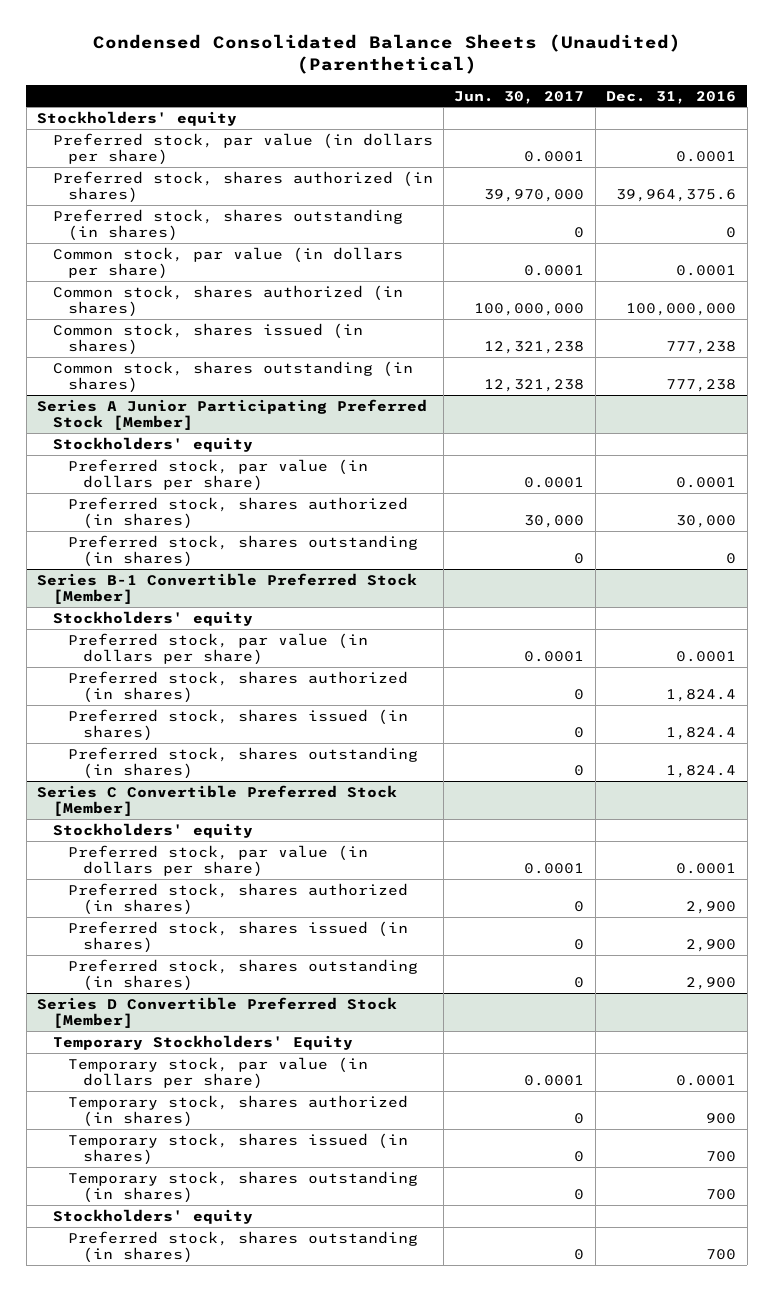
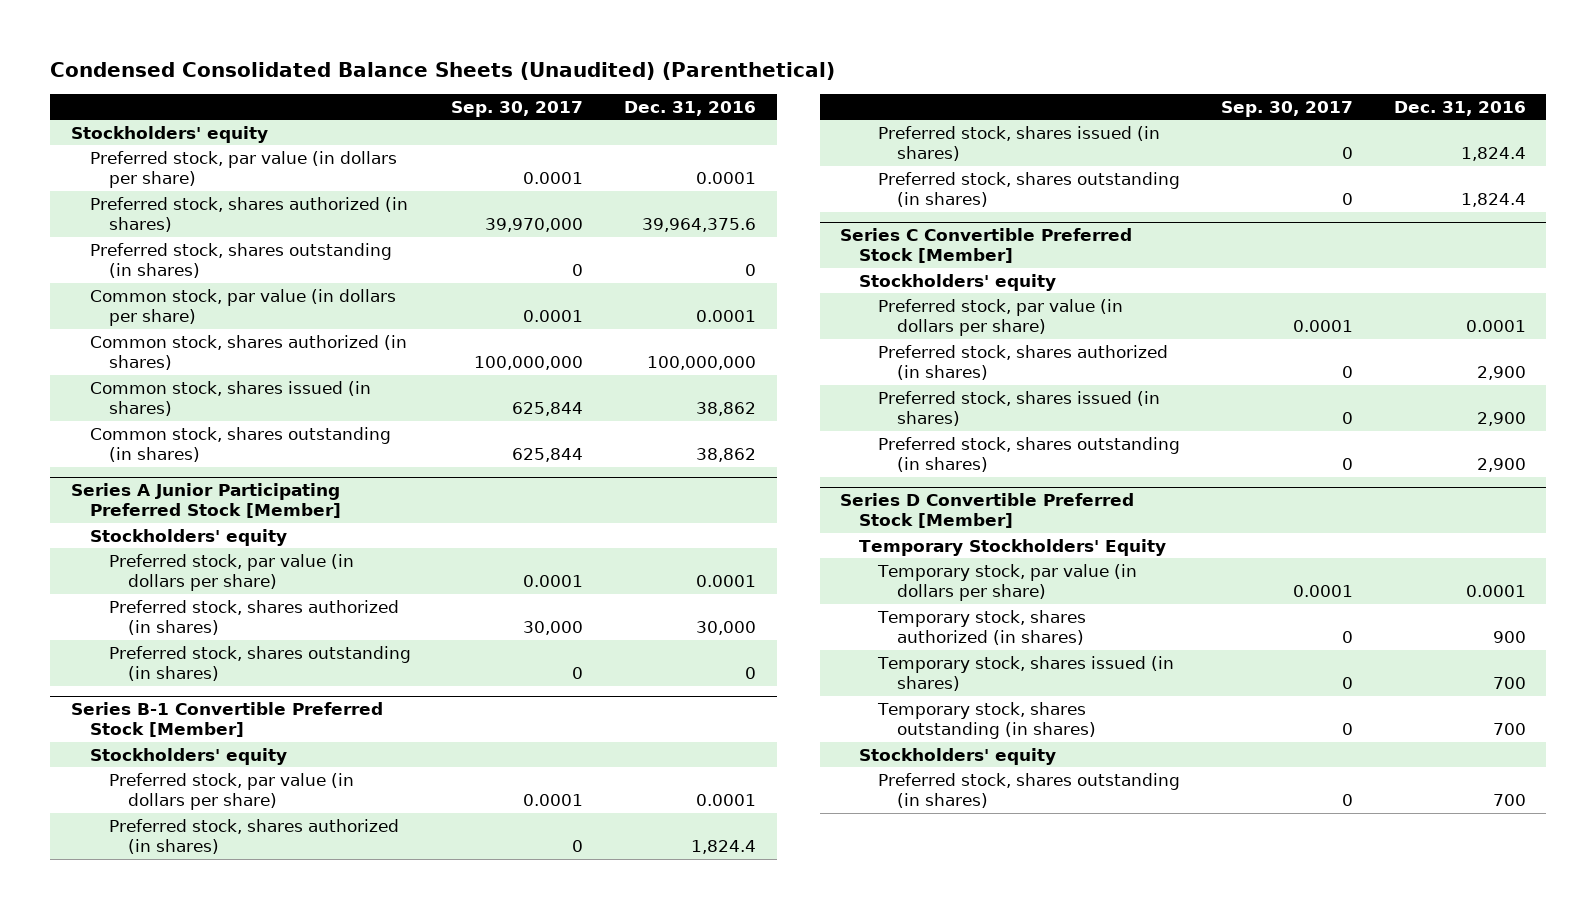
[454,90,585,104] Jun. 30, 2017 -> none
none -> [451,100,584,117] Sep. 30, 2017
[666,341,737,355] 777,238 -> [696,402,757,417] 38,862
[666,379,737,393] 777,238 -> [696,448,757,463] 38,862

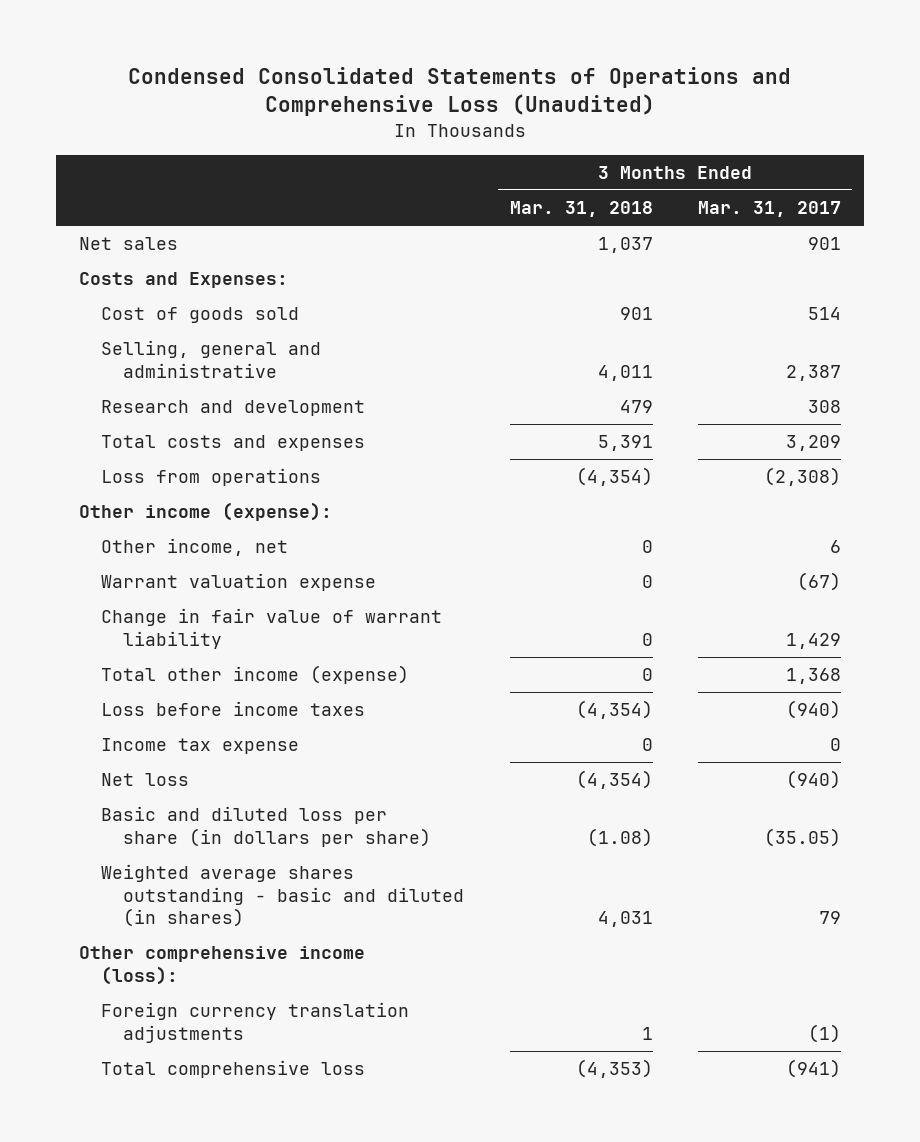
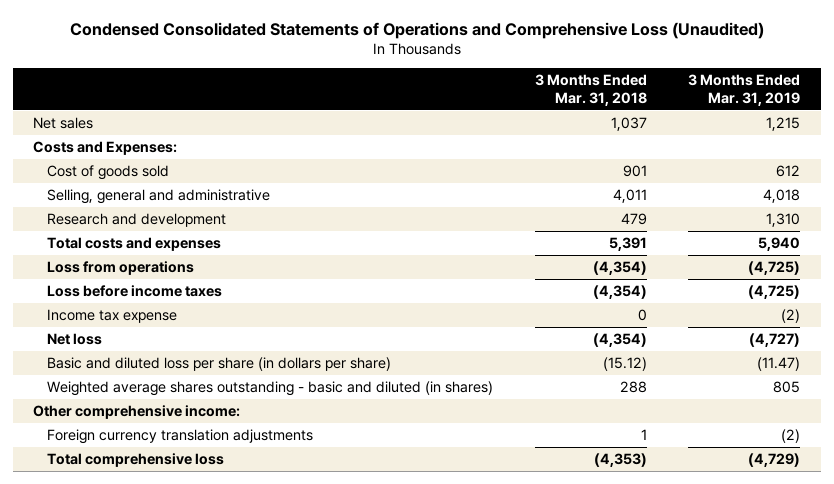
[698,201,842,218] Mar. 31, 2017 -> none
none -> [688,74,801,107] 3 Months Ended Mar. 31, 2019
[78,502,332,522] Other income (expense): -> none
[100,538,288,557] Other income, net -> none
[100,573,376,592] Warrant valuation expense -> none
[100,608,442,649] Change in fair value of warrant liability -> none
[100,665,409,685] Total other income (expense) -> none
[586,827,653,847] (1.08) -> [602,356,647,371] (15.12)
[597,911,653,928] 4,031 -> [619,380,647,393] 288
[78,946,365,985] Other comprehensive income (loss): -> [33,404,241,419] Other comprehensive income:

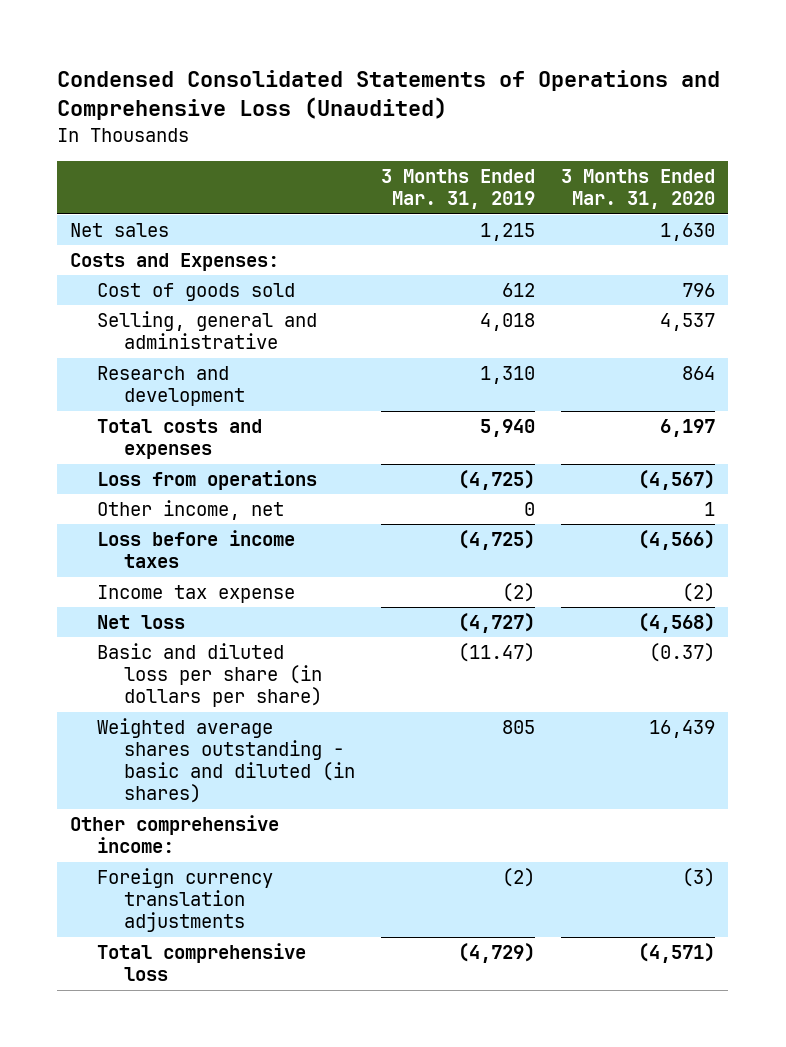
[534,74,647,107] 3 Months Ended Mar. 31, 2018 -> none
none -> [561,169,716,210] 3 Months Ended Mar. 31, 2020
none -> [97,500,285,521] Other income, net

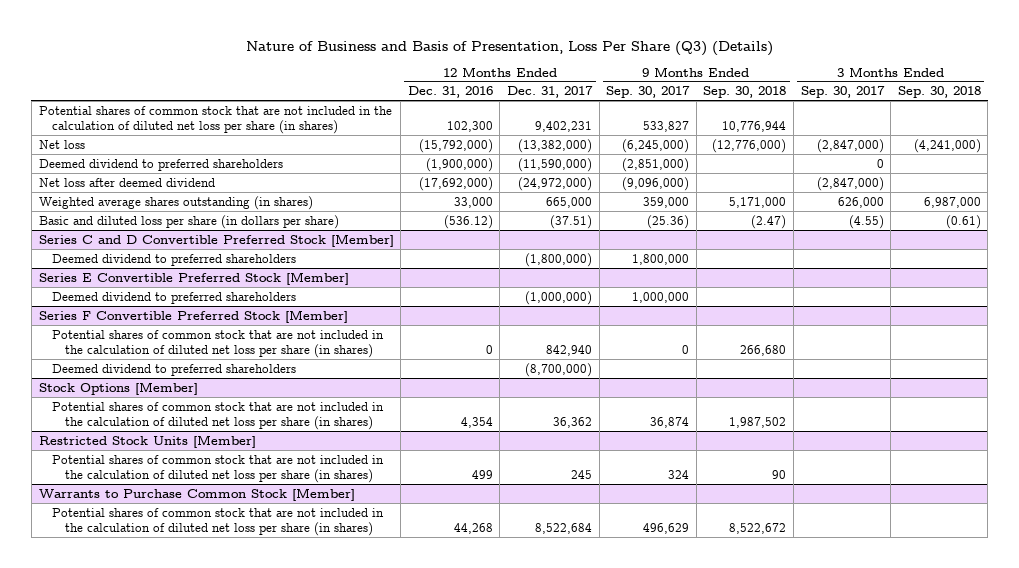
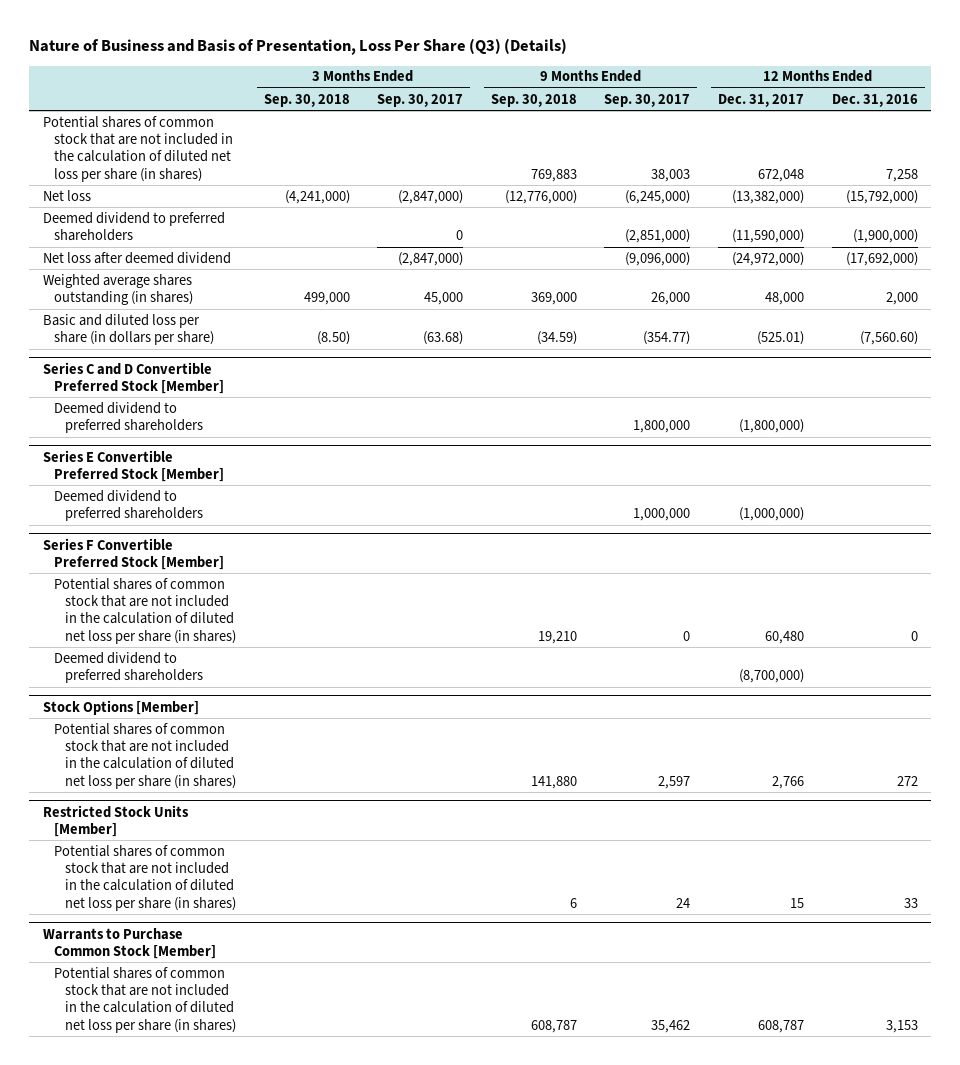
[446,121,493,133] 102,300 -> [885,168,918,182] 7,258
[534,121,592,133] 9,402,231 -> [758,168,805,182] 672,048
[643,121,690,133] 533,827 -> [651,168,691,182] 38,003
[722,121,787,133] 10,776,944 -> [530,168,577,182] 769,883
[453,196,493,208] 33,000 -> [885,292,918,306] 2,000
[545,196,592,208] 665,000 -> [765,292,805,306] 48,000
[643,196,690,208] 359,000 -> [651,292,691,306] 26,000
[729,196,787,208] 5,171,000 -> [530,292,577,306] 369,000
[837,196,884,208] 626,000 -> [424,292,464,306] 45,000
[923,196,981,208] 6,987,000 -> [303,292,350,306] 499,000
[443,214,493,229] (536.12) -> [859,331,918,346] (7,560.60)
[549,214,592,229] (37.51) -> [757,331,805,346] (525.01)
[647,214,690,229] (25.36) -> [643,331,691,346] (354.77)
[751,214,787,229] (2.47) -> [536,331,577,346] (34.59)
[848,214,884,229] (4.55) -> [423,331,464,346] (63.68)
[945,214,981,229] (0.61) -> [316,331,350,346] (8.50)
[545,345,592,357] 842,940 -> [765,630,805,644] 60,480
[740,345,787,357] 266,680 -> [537,630,577,644] 19,210
[460,417,493,429] 4,354 -> [896,775,918,786] 272
[552,417,592,429] 36,362 -> [772,775,805,789] 2,766
[650,417,690,429] 36,874 -> [658,775,691,789] 2,597
[729,417,787,429] 1,987,502 -> [530,775,577,789] 141,880
[471,470,493,480] 499 -> [903,897,918,908] 33
[570,470,592,480] 245 -> [790,897,805,908] 15
[668,470,690,480] 324 -> [676,897,691,908] 24
[772,470,787,480] 90 -> [569,897,577,908] 6
[453,523,493,535] 44,268 -> [885,1019,918,1033] 3,153
[534,523,592,535] 8,522,684 -> [758,1019,805,1033] 608,787
[643,523,690,535] 496,629 -> [651,1019,691,1033] 35,462
[729,523,787,535] 8,522,672 -> [530,1019,577,1033] 608,787

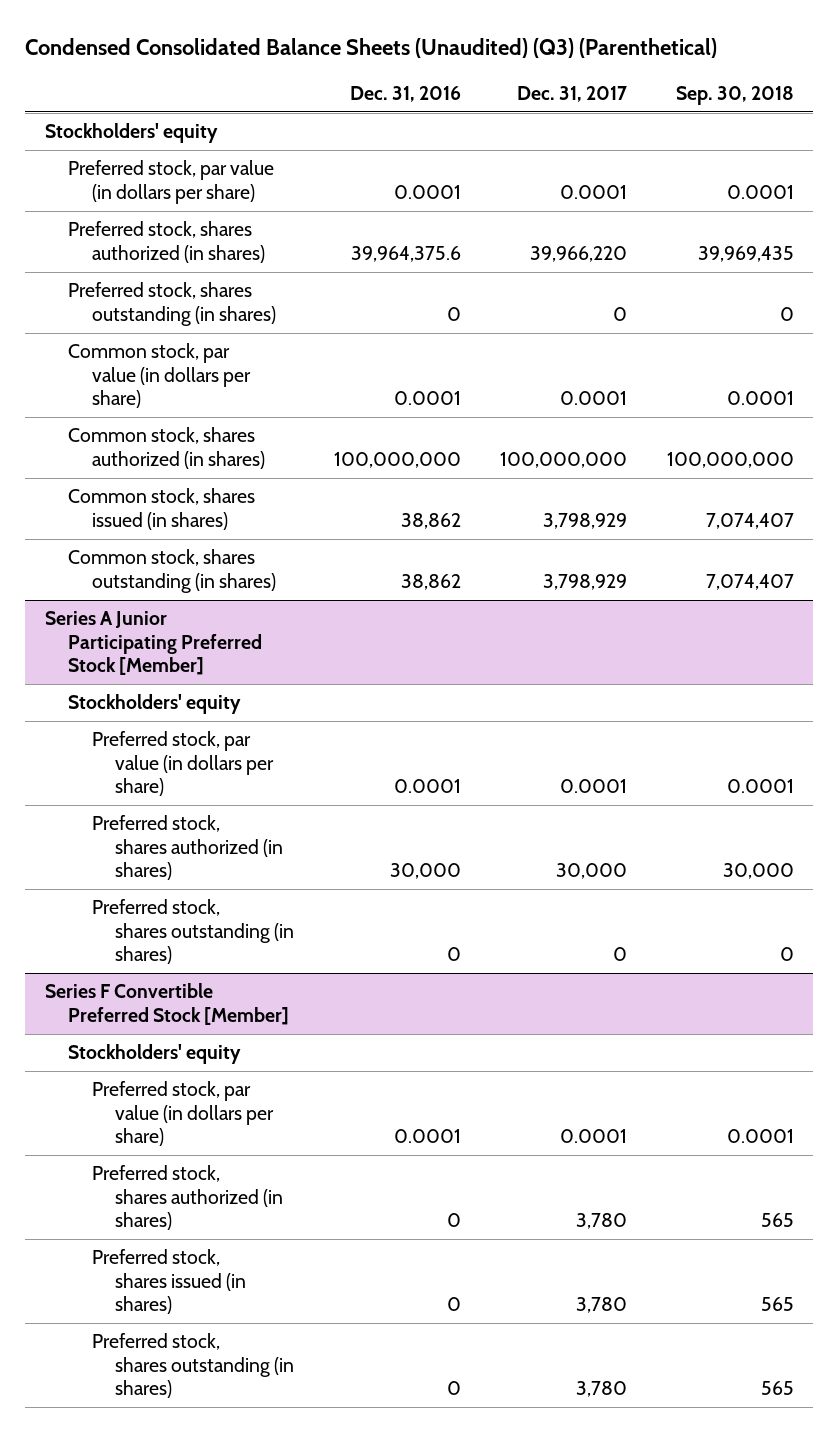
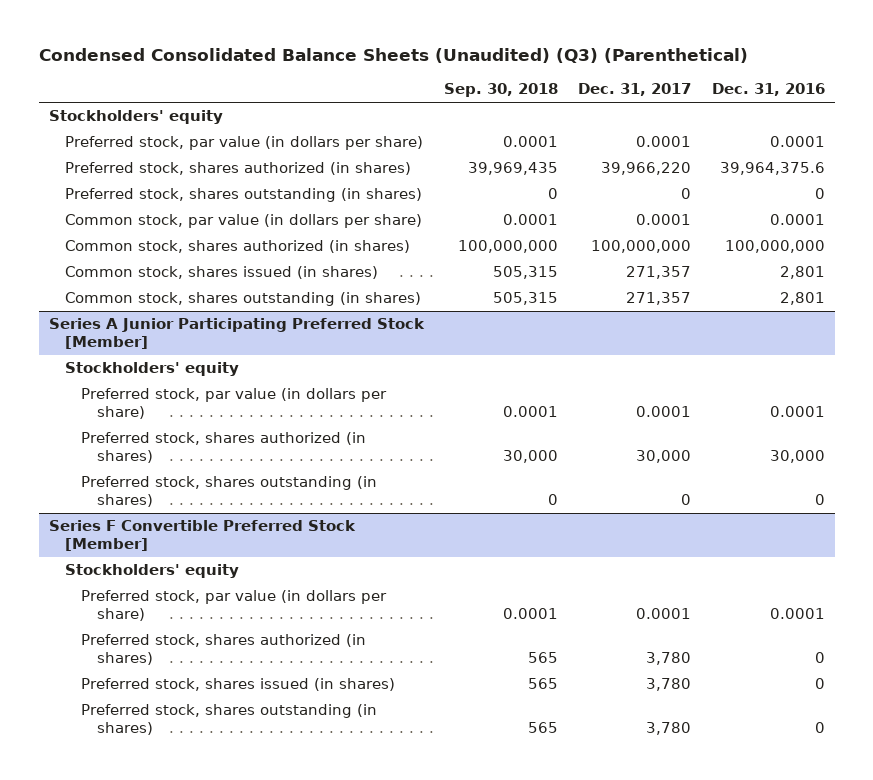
[400,512,461,529] 38,862 -> [779,266,825,280] 2,801
[543,512,628,529] 3,798,929 -> [626,266,692,280] 271,357
[705,512,794,529] 7,074,407 -> [493,266,559,280] 505,315
[400,573,461,590] 38,862 -> [779,292,825,306] 2,801
[543,573,628,590] 3,798,929 -> [626,292,692,306] 271,357
[705,573,794,590] 7,074,407 -> [493,292,559,306] 505,315

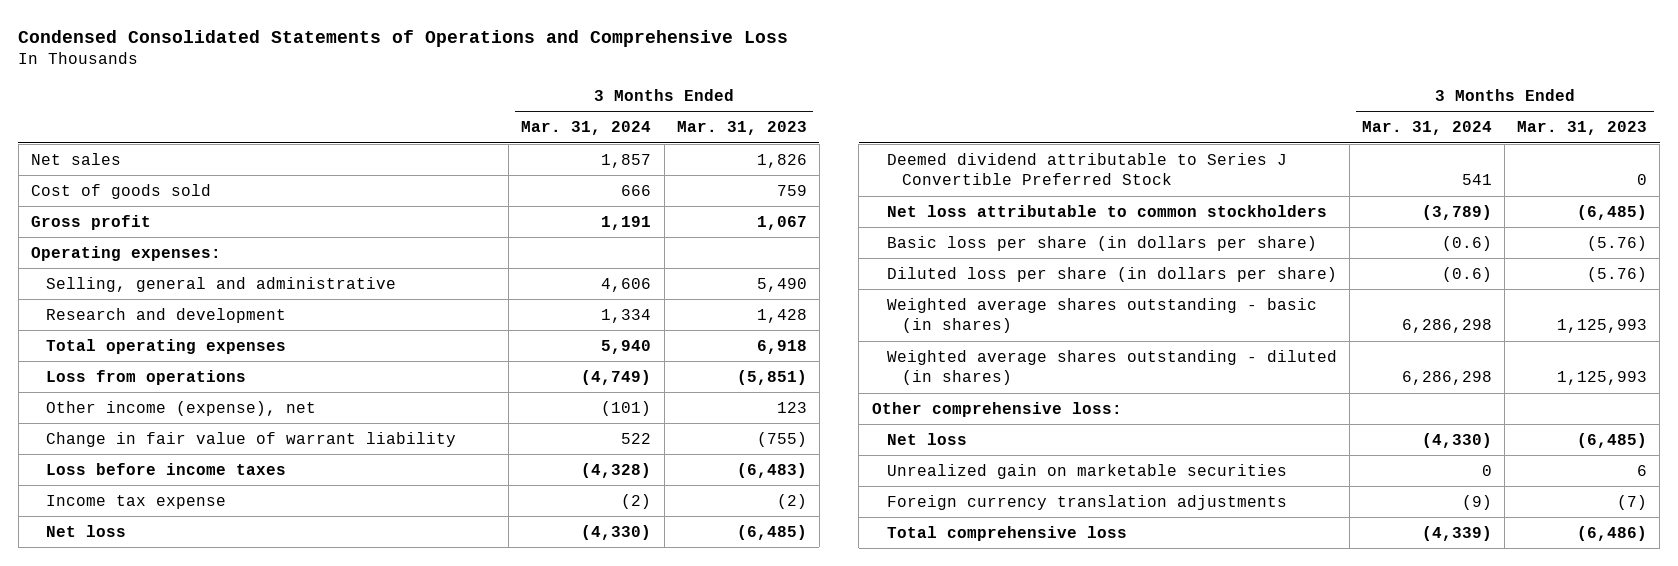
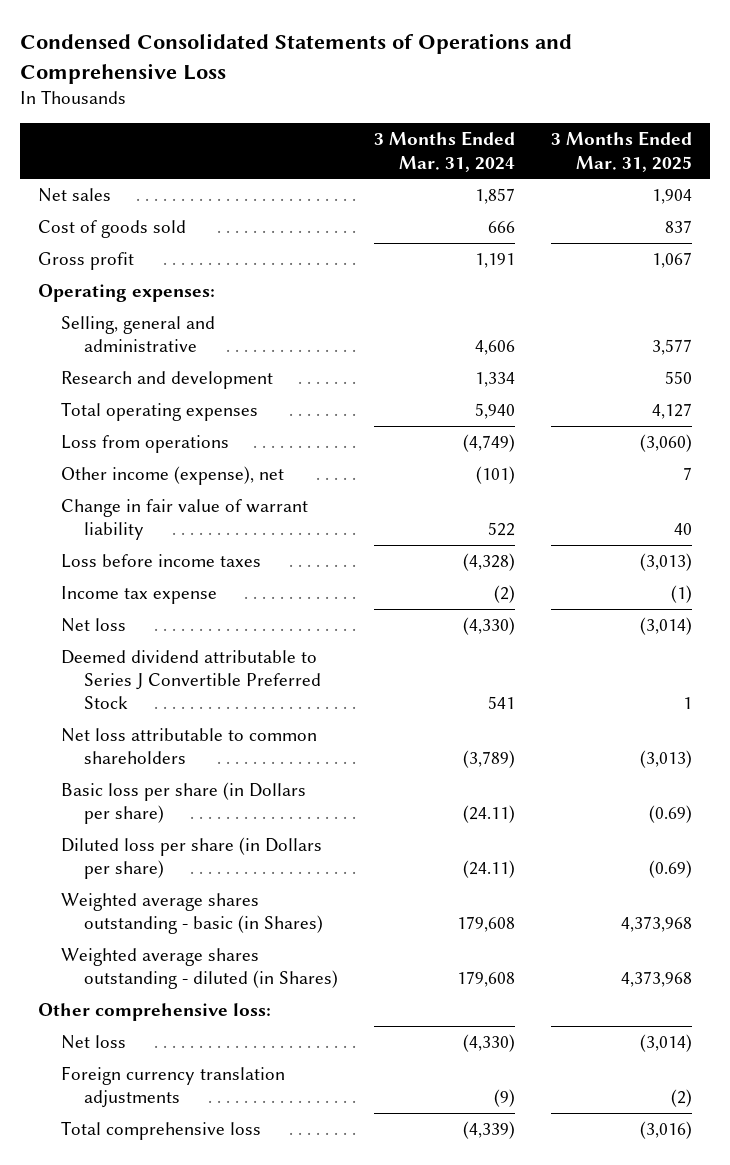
[676,121,807,136] Mar. 31, 2023 -> none
none -> [550,131,692,172] 3 Months Ended Mar. 31, 2025
[886,204,1327,217] Net loss attributable to common stockholders -> [60,728,317,765] Net loss attributable to common shareholders
[886,235,1317,251] Basic loss per share (in dollars per share) -> [60,782,306,825] Basic loss per share (in Dollars per share)
[1441,235,1492,251] (0.6) -> [462,805,515,824] (24.11)
[886,266,1337,282] Diluted loss per share (in dollars per share) -> [60,837,322,880] Diluted loss per share (in Dollars per share)
[1441,266,1492,282] (0.6) -> [462,860,515,879] (24.11)
[886,297,1317,334] Weighted average shares outstanding - basic (in shares) -> [60,893,323,935] Weighted average shares outstanding - basic (in Shares)
[1401,319,1492,334] 6,286,298 -> [456,916,515,933] 179,608
[886,349,1337,386] Weighted average shares outstanding - diluted (in shares) -> [60,948,338,990] Weighted average shares outstanding - diluted (in Shares)
[1401,371,1492,386] 6,286,298 -> [456,971,515,988] 179,608
[886,463,1287,479] Unrealized gain on marketable securities -> none

